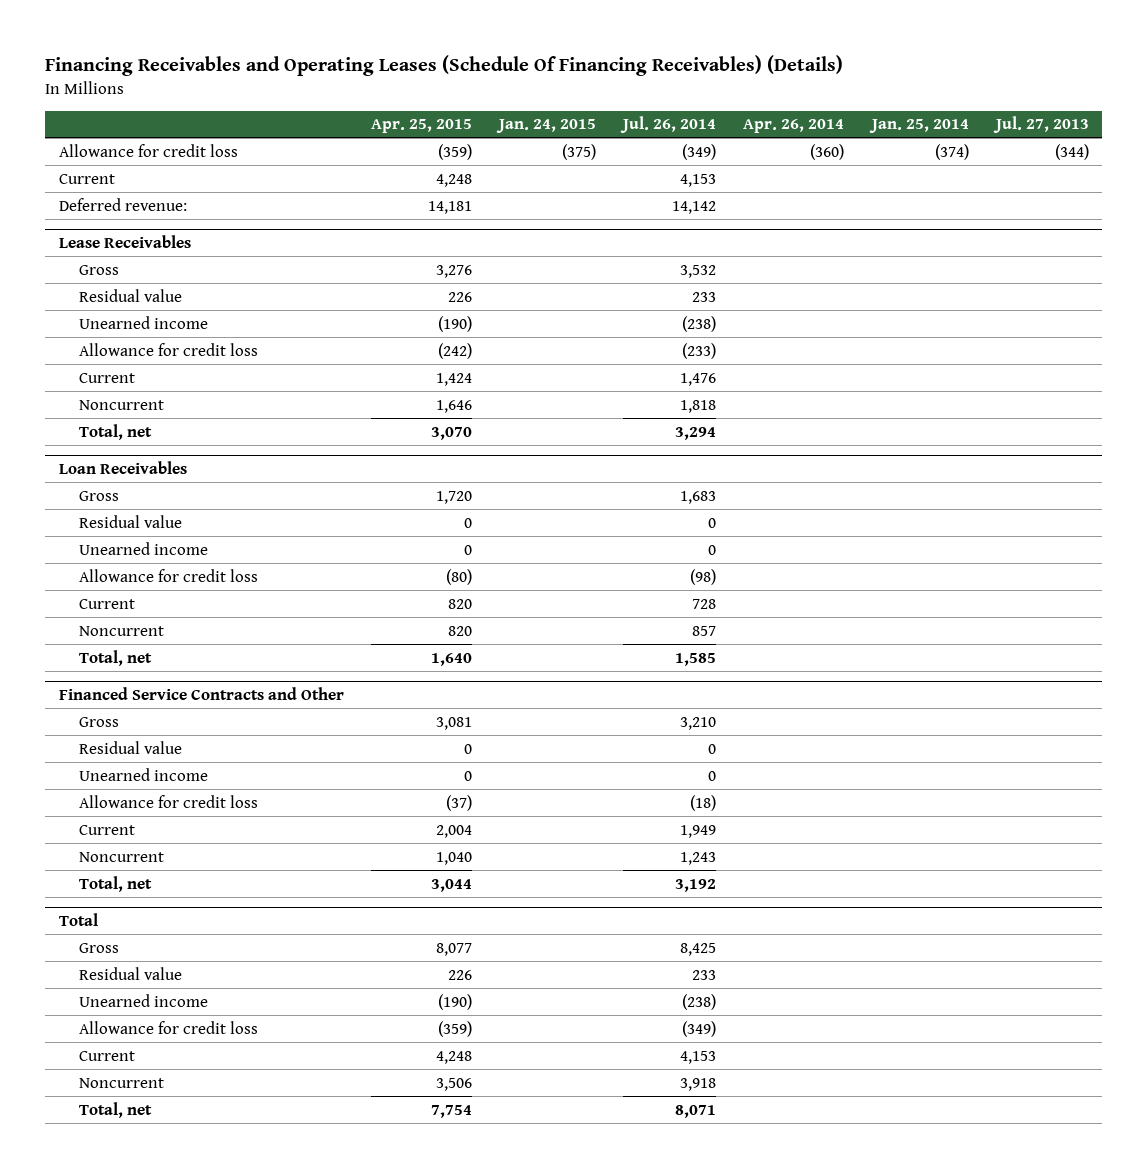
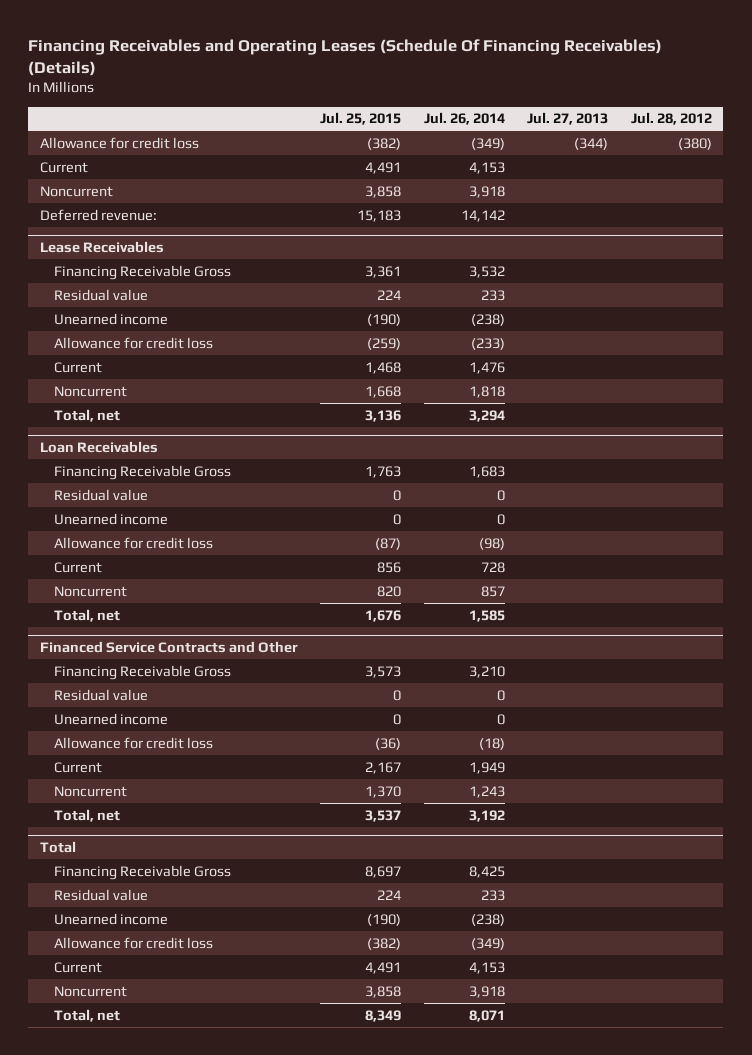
[370,119,472,134] Apr. 25, 2015 -> none
[496,119,597,134] Jan. 24, 2015 -> none
[743,119,845,134] Apr. 26, 2014 -> none
[868,119,969,134] Jan. 25, 2014 -> none
none -> [320,112,402,126] Jul. 25, 2015
none -> [631,112,713,126] Jul. 28, 2012
none -> [39,185,113,197] Noncurrent
[79,264,120,275] Gross -> [54,264,232,280] Financing Receivable Gross
[79,490,120,501] Gross -> [54,464,232,480] Financing Receivable Gross
[79,716,120,727] Gross -> [54,664,232,680] Financing Receivable Gross
[79,942,120,953] Gross -> [54,864,232,880] Financing Receivable Gross

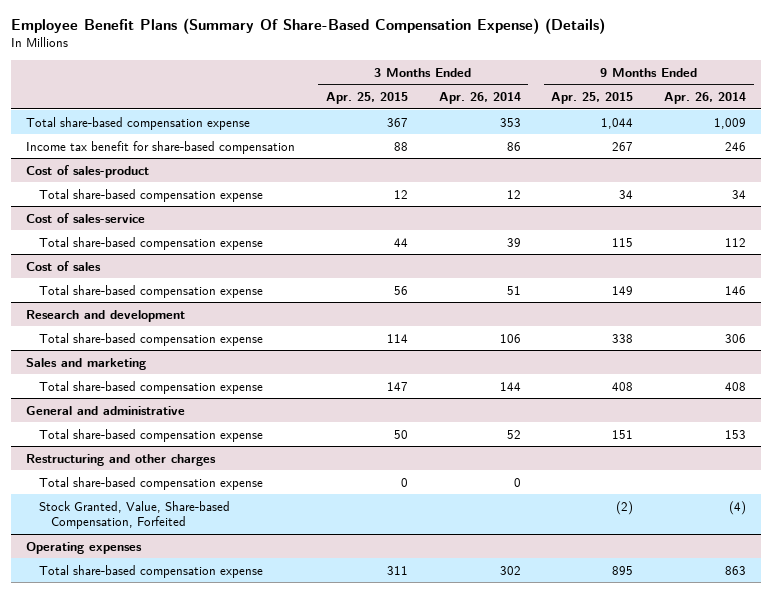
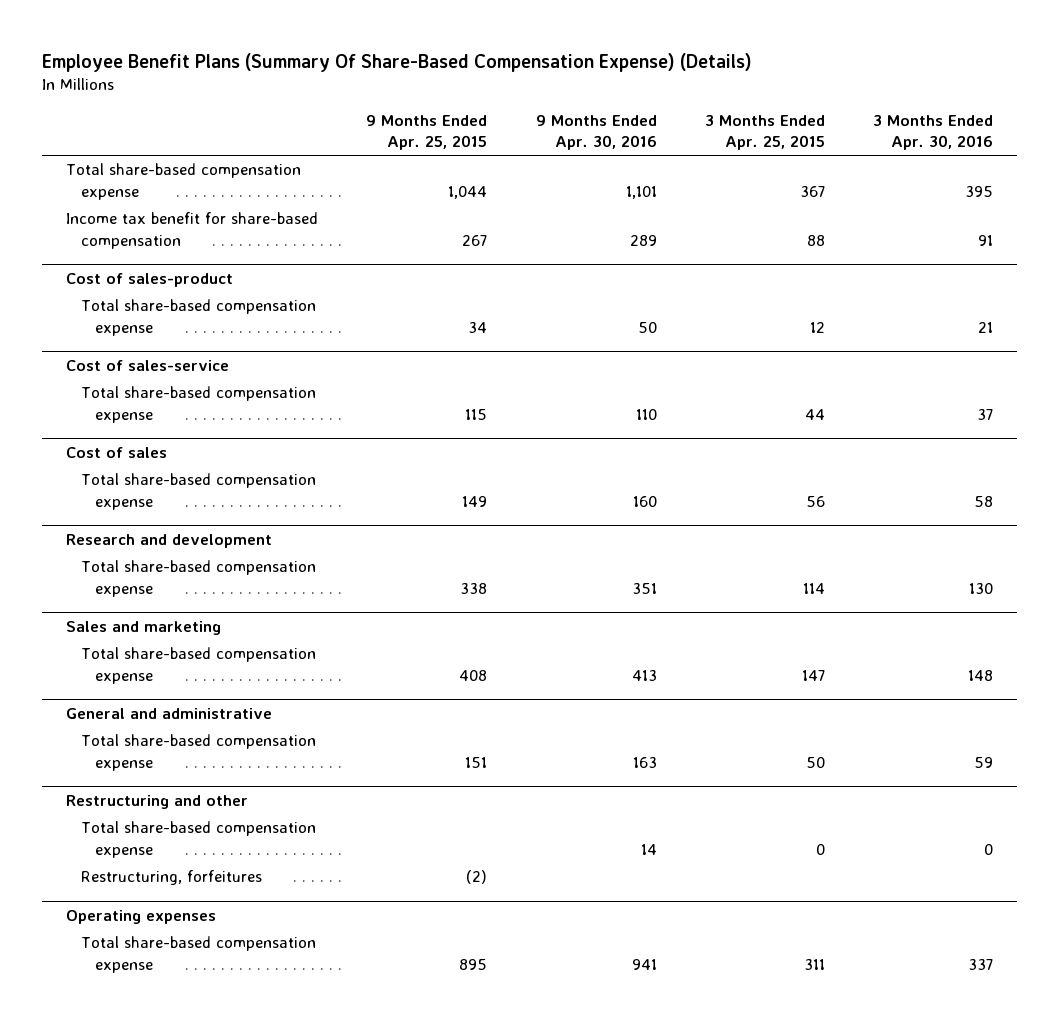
[438,92,521,105] Apr. 26, 2014 -> none
[664,92,747,105] Apr. 26, 2014 -> none
none -> [535,114,657,151] 9 Months Ended Apr. 30, 2016
none -> [873,114,994,151] 3 Months Ended Apr. 30, 2016
[26,453,217,466] Restructuring and other charges -> [66,794,249,809] Restructuring and other
[38,500,230,530] Stock Granted, Value, Share-based Compensation, Forfeited -> none
none -> [80,870,262,886] Restructuring, forfeitures

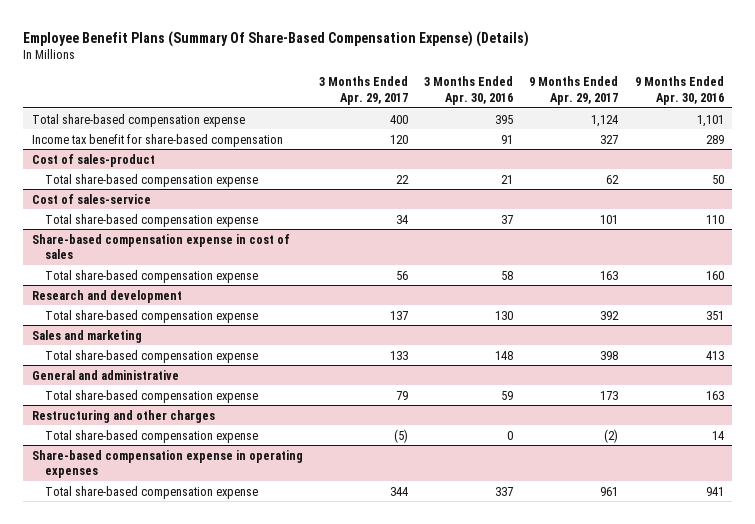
[366,114,488,151] 9 Months Ended Apr. 25, 2015 -> none
[704,114,825,151] 3 Months Ended Apr. 25, 2015 -> none
none -> [318,76,408,106] 3 Months Ended Apr. 29, 2017
none -> [529,76,619,106] 9 Months Ended Apr. 29, 2017
[66,446,168,458] Cost of sales -> [31,233,290,260] Share-based compensation expense in cost of sales
[66,794,249,809] Restructuring and other -> [31,409,215,423] Restructuring and other charges
[80,870,262,886] Restructuring, forfeitures -> none
[66,909,217,924] Operating expenses -> [31,449,303,479] Share-based compensation expense in operating expenses

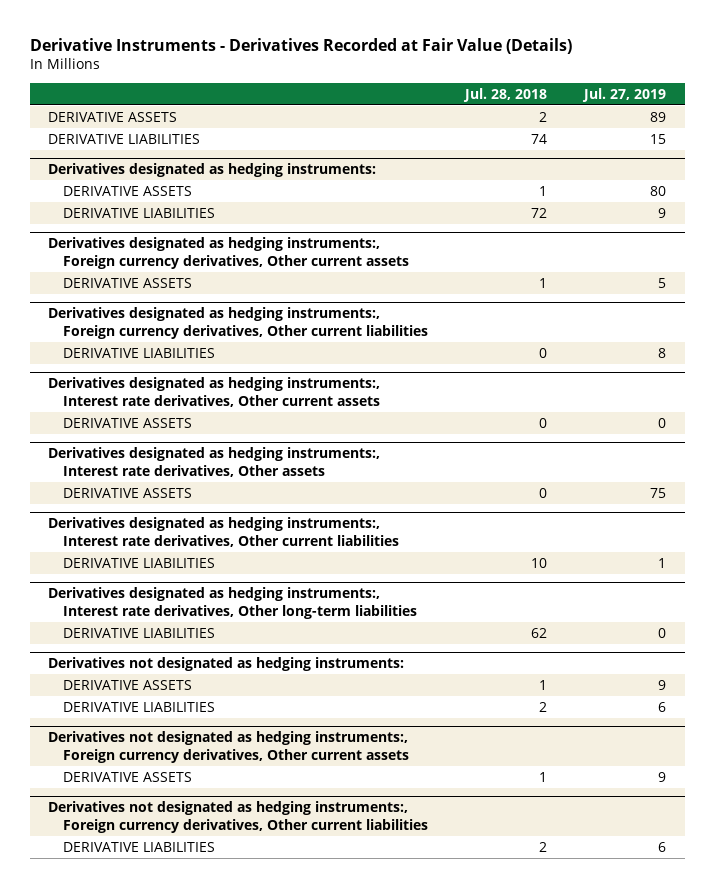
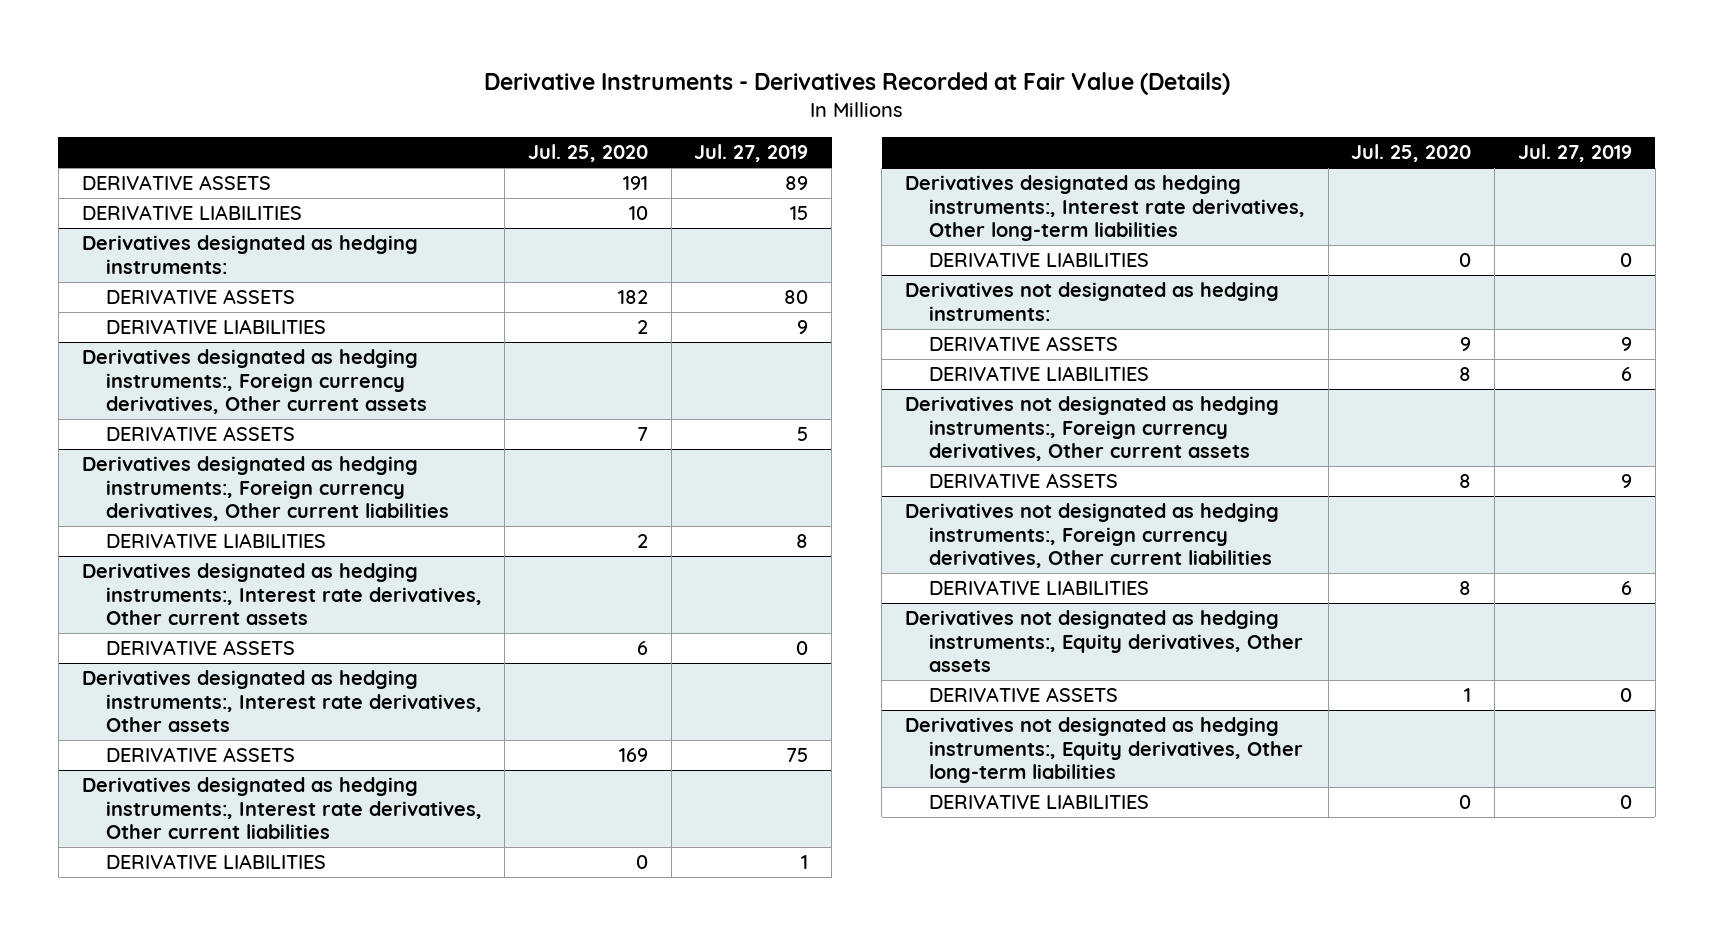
[463,87,548,102] Jul. 28, 2018 -> none
none -> [528,144,649,163] Jul. 25, 2020
none -> [905,610,1304,673] Derivatives not designated as hedging instruments:, Equity derivatives, Other assets
none -> [929,687,1119,703] DERIVATIVE ASSETS
none -> [905,717,1304,784] Derivatives not designated as hedging instruments:, Equity derivatives, Other long-term liabilities
none -> [929,794,1150,810] DERIVATIVE LIABILITIES

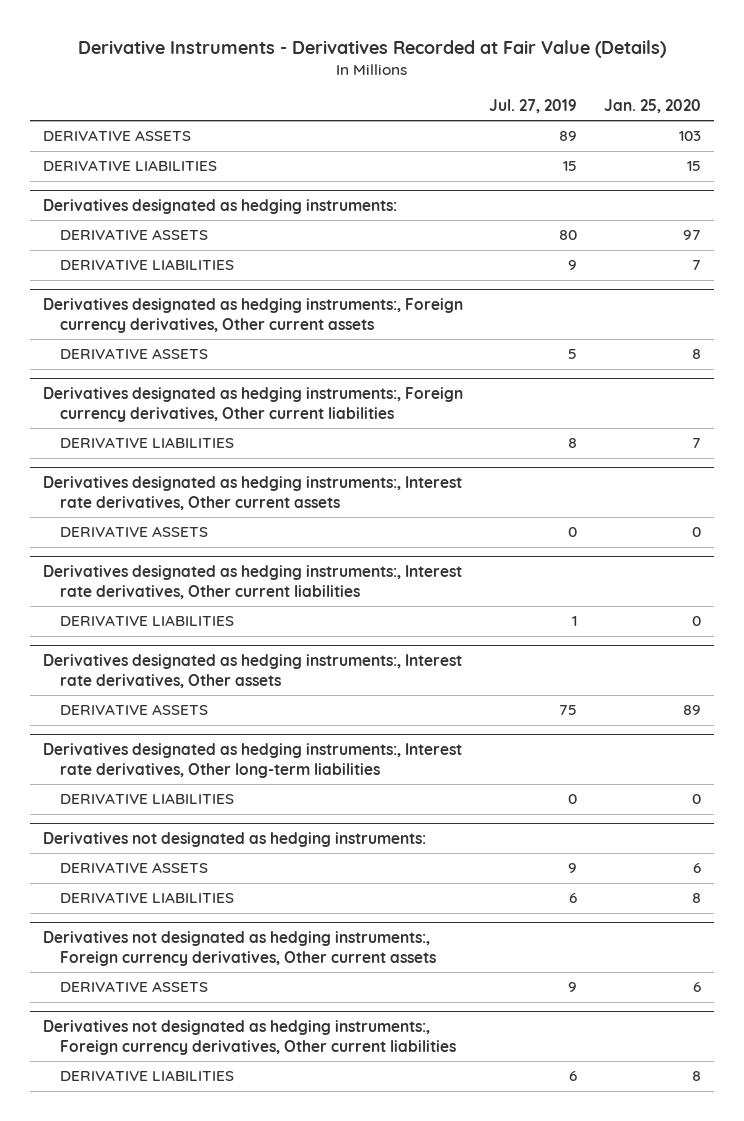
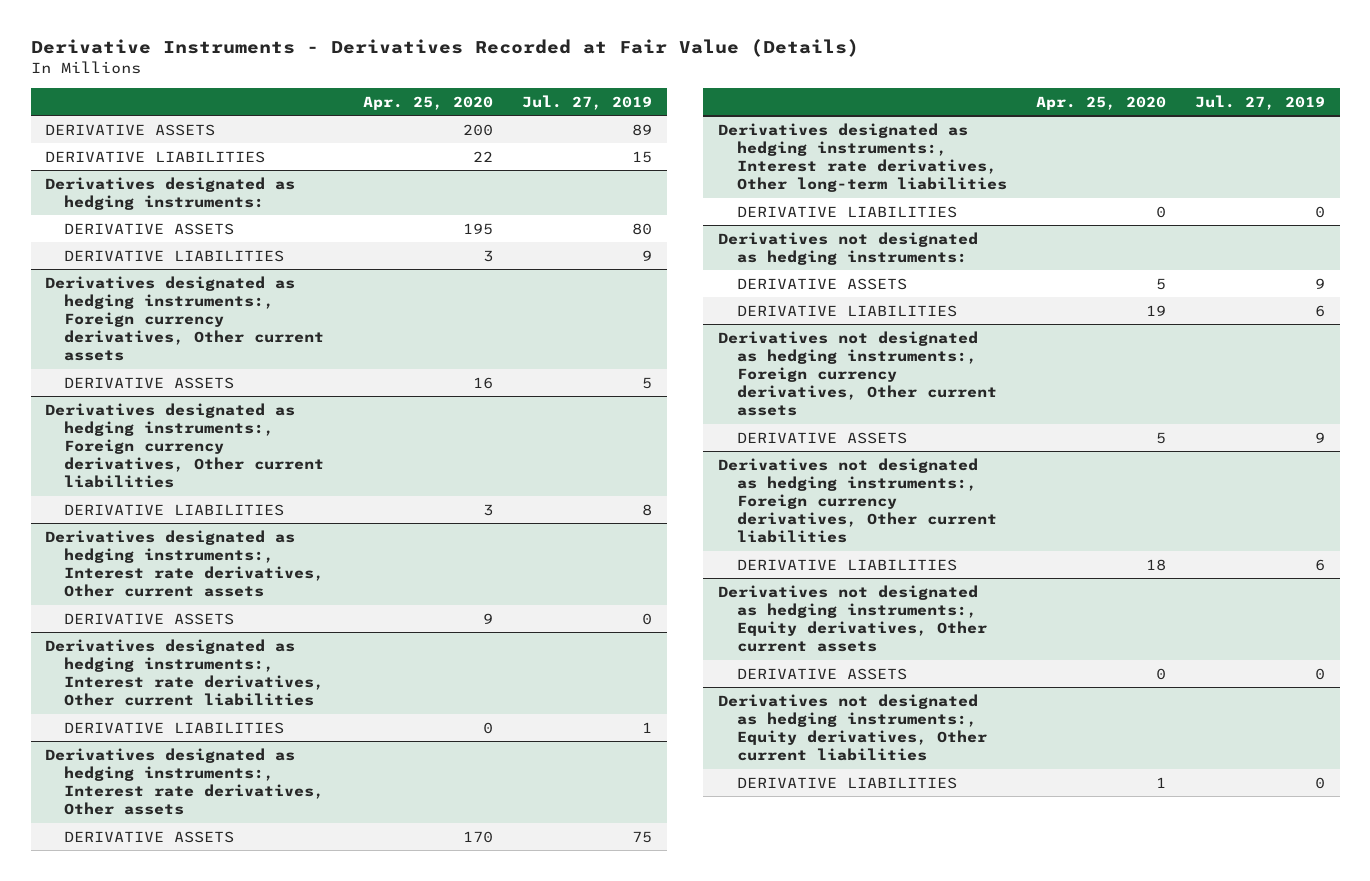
[603,98,701,113] Jan. 25, 2020 -> none
none -> [363,95,494,110] Apr. 25, 2020
none -> [717,584,988,653] Derivatives not designated as hedging instruments:, Equity derivatives, Other current assets
none -> [737,667,908,680] DERIVATIVE ASSETS
none -> [717,693,988,762] Derivatives not designated as hedging instruments:, Equity derivatives, Other current liabilities
none -> [737,776,958,789] DERIVATIVE LIABILITIES

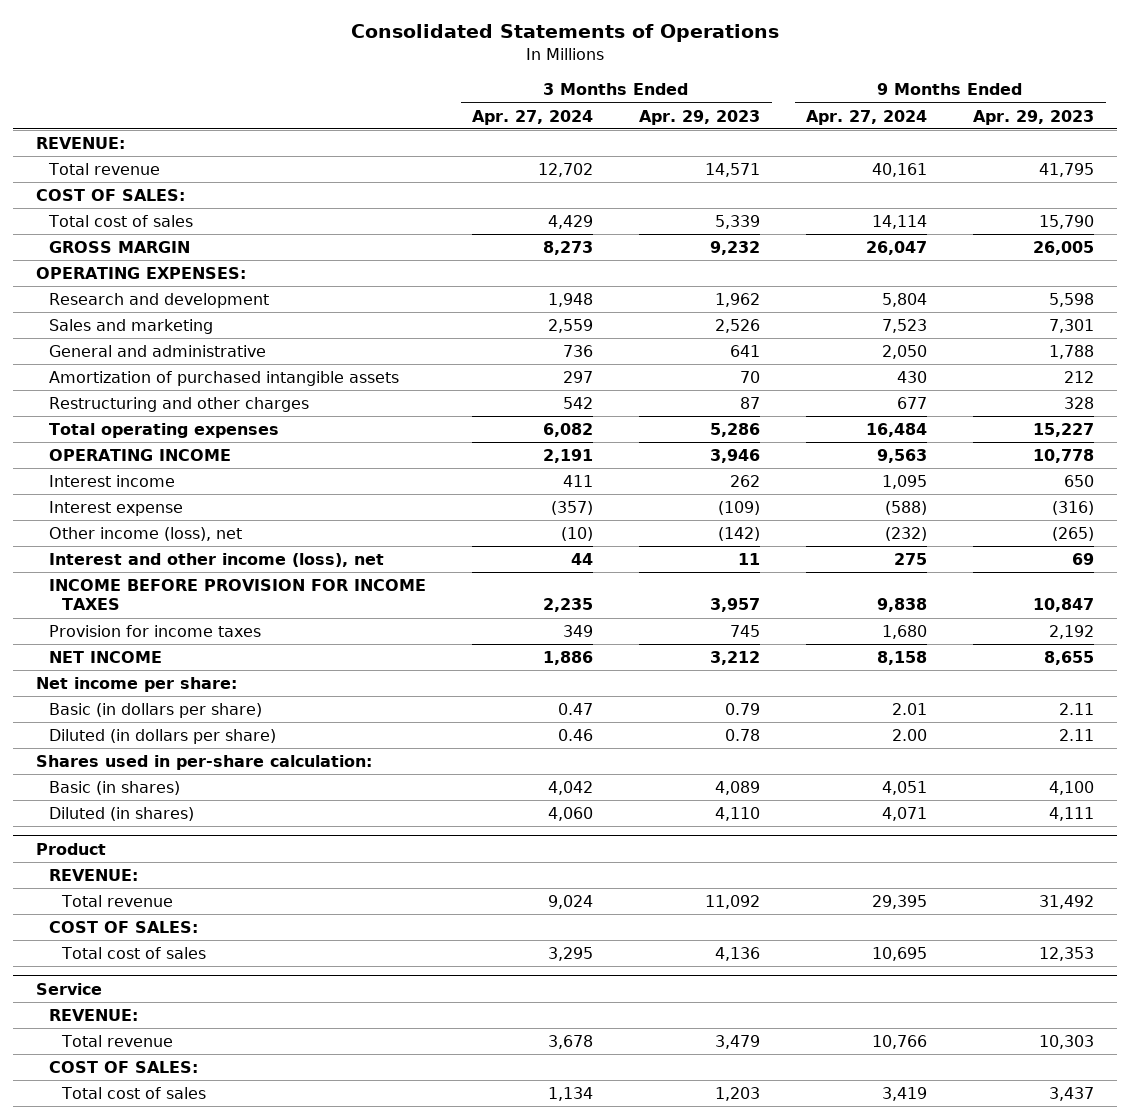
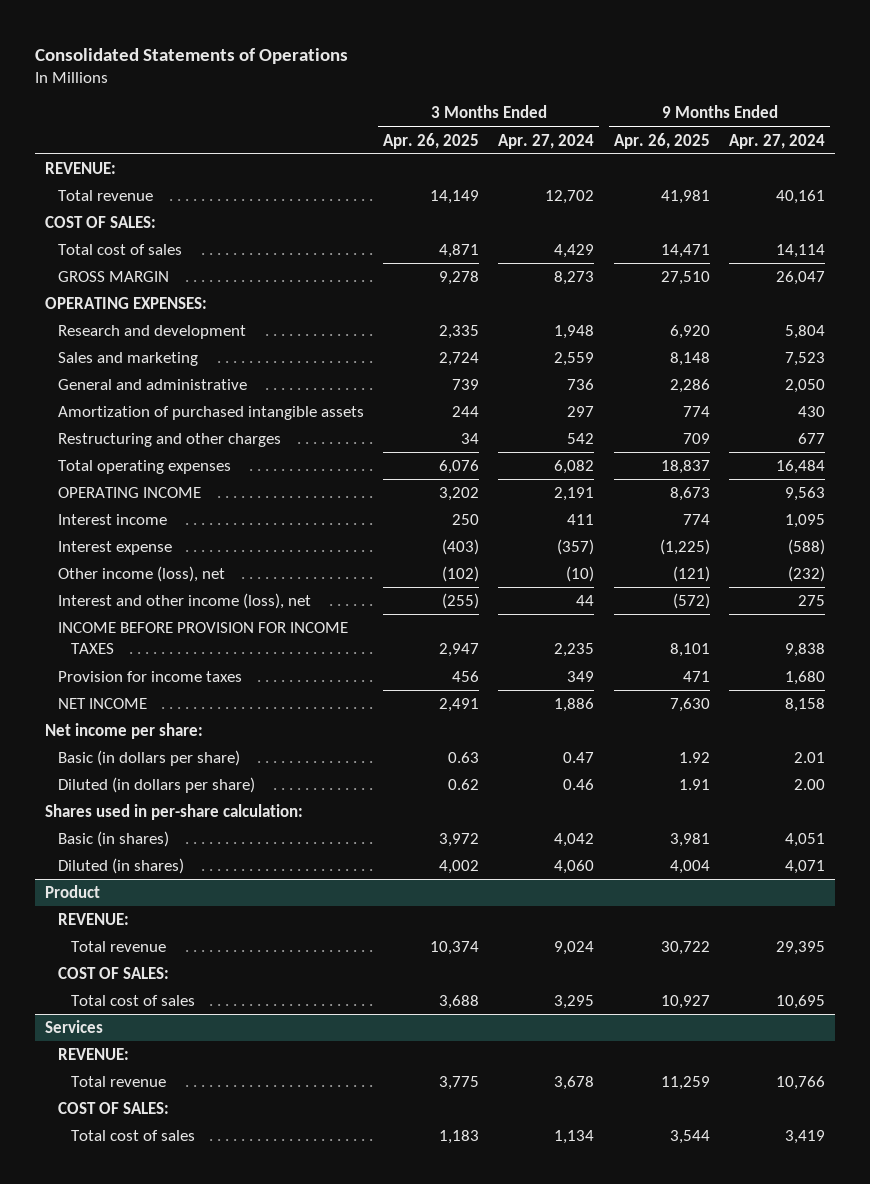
[639,109,761,125] Apr. 29, 2023 -> none
[973,109,1095,125] Apr. 29, 2023 -> none
none -> [383,132,480,149] Apr. 26, 2025
none -> [613,132,710,149] Apr. 26, 2025
[36,982,103,995] Service -> [44,1019,103,1033] Services

